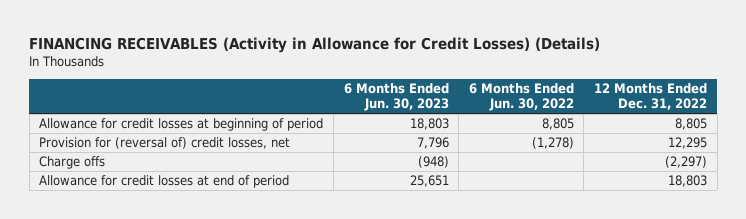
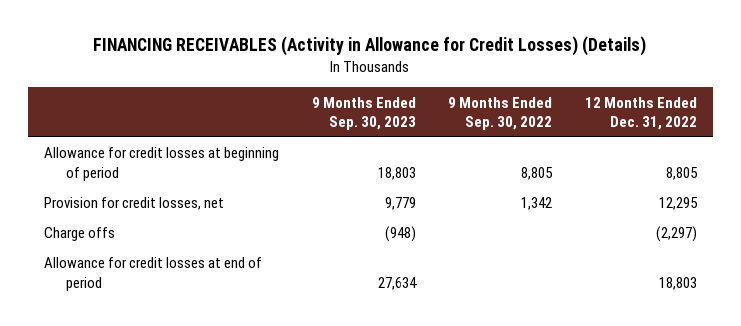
[343,83,449,112] 6 Months Ended Jun. 30, 2023 -> none
[468,83,574,112] 6 Months Ended Jun. 30, 2022 -> none
none -> [311,96,416,131] 9 Months Ended Sep. 30, 2023
none -> [448,96,553,131] 9 Months Ended Sep. 30, 2022
[39,137,291,150] Provision for (reversal of) credit losses, net -> [44,197,225,211] Provision for credit losses, net

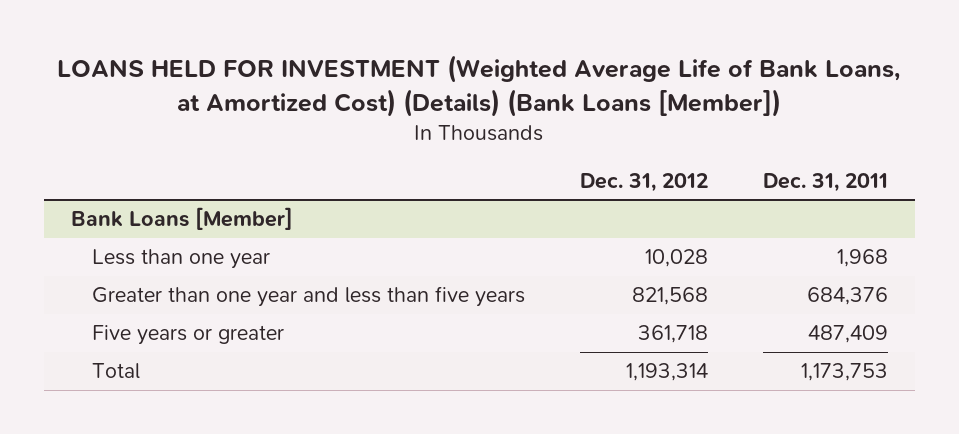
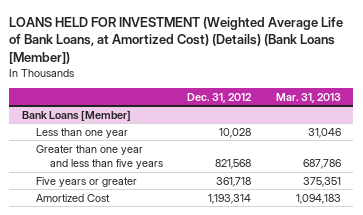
[762,172,888,192] Dec. 31, 2011 -> none
none -> [275,92,341,103] Mar. 31, 2013
[91,363,140,380] Total -> [35,193,110,202] Amortized Cost

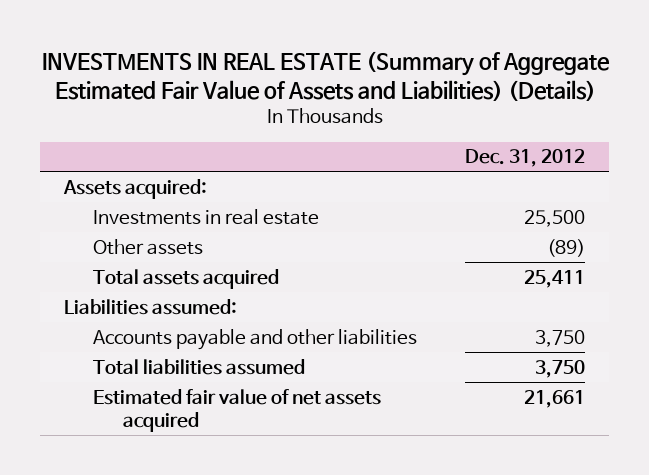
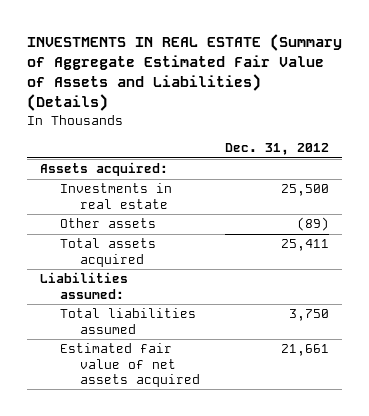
[93,328,418,350] Accounts payable and other liabilities -> none

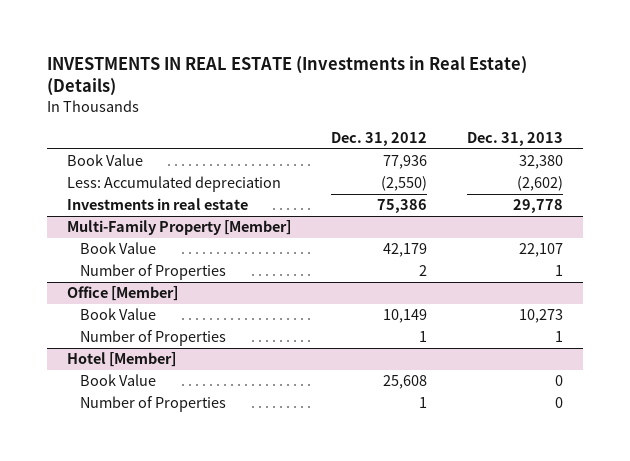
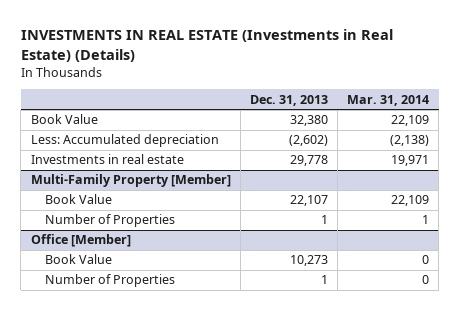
[330,131,427,146] Dec. 31, 2012 -> none
none -> [347,94,430,106] Mar. 31, 2014
[67,352,177,368] Hotel [Member] -> none
[80,374,157,387] Book Value -> none
[80,396,227,413] Number of Properties -> none

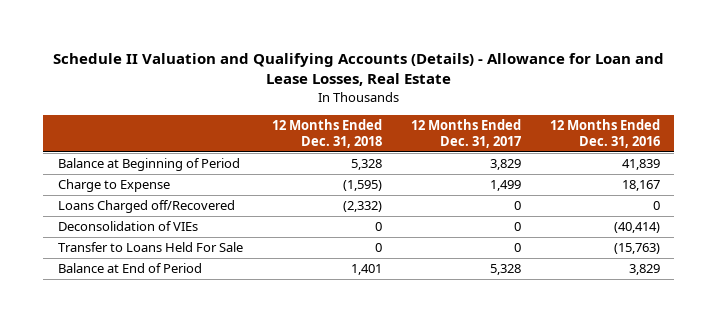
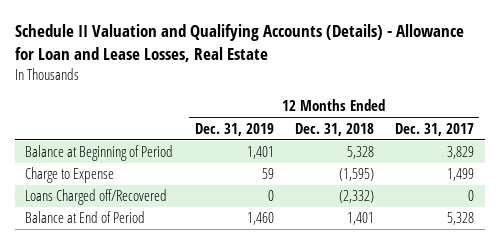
[549,118,660,149] 12 Months Ended Dec. 31, 2016 -> none
none -> [194,122,274,136] Dec. 31, 2019
[57,220,198,231] Deconsolidation of VIEs -> none
[57,241,243,252] Transfer to Loans Held For Sale -> none

